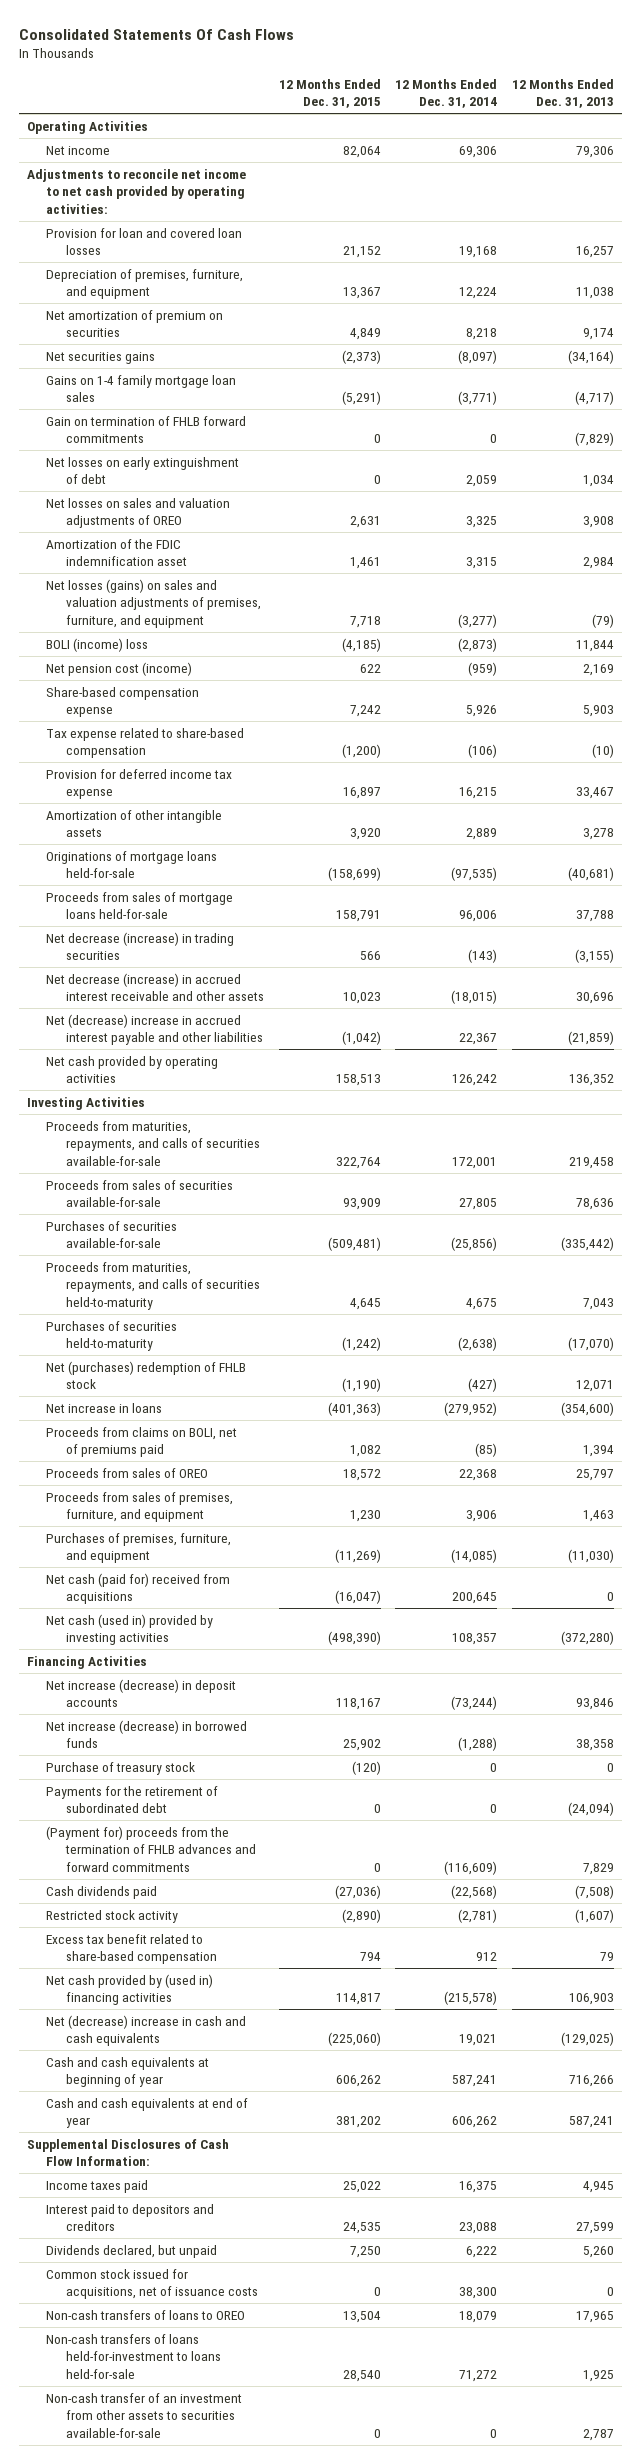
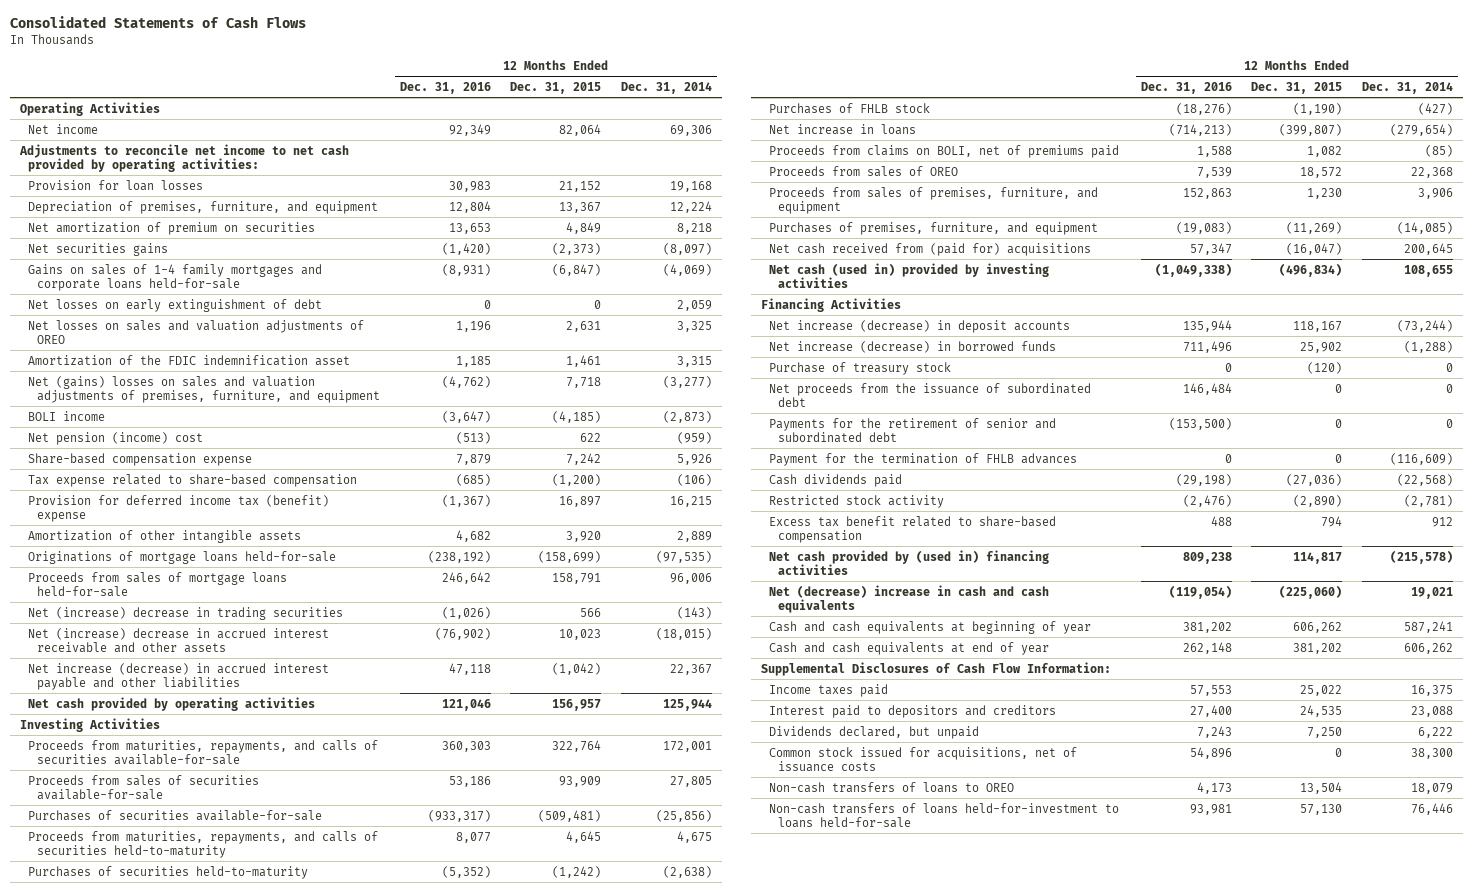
[19,29,295,41] Consolidated Statements Of Cash Flows -> [10,16,307,29] Consolidated Statements of Cash Flows
[512,78,615,109] 12 Months Ended Dec. 31, 2013 -> none
none -> [399,81,491,94] Dec. 31, 2016
[46,227,243,256] Provision for loan and covered loan losses -> [28,179,204,191] Provision for loan losses
[46,374,237,403] Gains on 1-4 family mortgage loan sales -> none
[46,415,247,444] Gain on termination of FHLB forward commitments -> none
none -> [28,263,323,291] Gains on sales of 1-4 family mortgages and corporate loans held-for-sale
[46,578,261,628] Net losses (gains) on sales and valuation adjustments of premises, furniture, and equipment -> [28,375,380,403] Net (gains) losses on sales and valuation adjustments of premises, furniture, and equipment
[46,637,149,652] BOLI (income) loss -> [28,410,106,421] BOLI income
[46,661,193,676] Net pension cost (income) -> [28,431,204,445] Net pension (income) cost
[46,768,233,800] Provision for deferred income tax expense -> [28,494,330,522] Provision for deferred income tax (benefit) expense
[46,931,235,961] Net decrease (increase) in trading securities -> [28,606,344,620] Net (increase) decrease in trading securities
[46,972,264,1002] Net decrease (increase) in accrued interest receivable and other assets -> [28,627,330,653] Net (increase) decrease in accrued interest receivable and other assets
[46,1013,263,1046] Net (decrease) increase in accrued interest payable and other liabilities -> [28,662,330,690] Net increase (decrease) in accrued interest payable and other liabilities
[335,1074,381,1087] 158,513 -> [552,698,602,711] 156,957
[452,1074,498,1087] 126,242 -> [663,698,713,711] 125,944
[46,1360,247,1390] Net (purchases) redemption of FHLB stock -> [769,102,931,114] Purchases of FHLB stock
[327,1401,381,1416] (401,363) -> [1279,123,1343,136] (399,807)
[444,1401,498,1416] (279,952) -> [1390,123,1454,136] (279,654)
[46,1572,231,1605] Net cash (paid for) received from acquisitions -> [769,242,1092,256] Net cash received from (paid for) acquisitions
[327,1631,381,1646] (498,390) -> [1279,262,1343,277] (496,834)
[452,1633,498,1646] 108,357 -> [1404,264,1454,277] 108,655
none -> [769,382,1092,407] Net proceeds from the issuance of subordinated debt
[46,1785,219,1814] Payments for the retirement of subordinated debt -> [769,417,1057,443] Payments for the retirement of senior and subordinated debt
[46,1825,256,1872] (Payment for) proceeds from the termination of FHLB advances and forward commitments -> [769,452,1078,466] Payment for the termination of FHLB advances
[46,2392,243,2438] Non-cash transfer of an investment from other assets to securities available-for-sale -> none
[342,2369,381,2382] 28,540 -> [1300,803,1343,815] 57,130
[459,2369,498,2382] 71,272 -> [1411,802,1454,815] 76,446

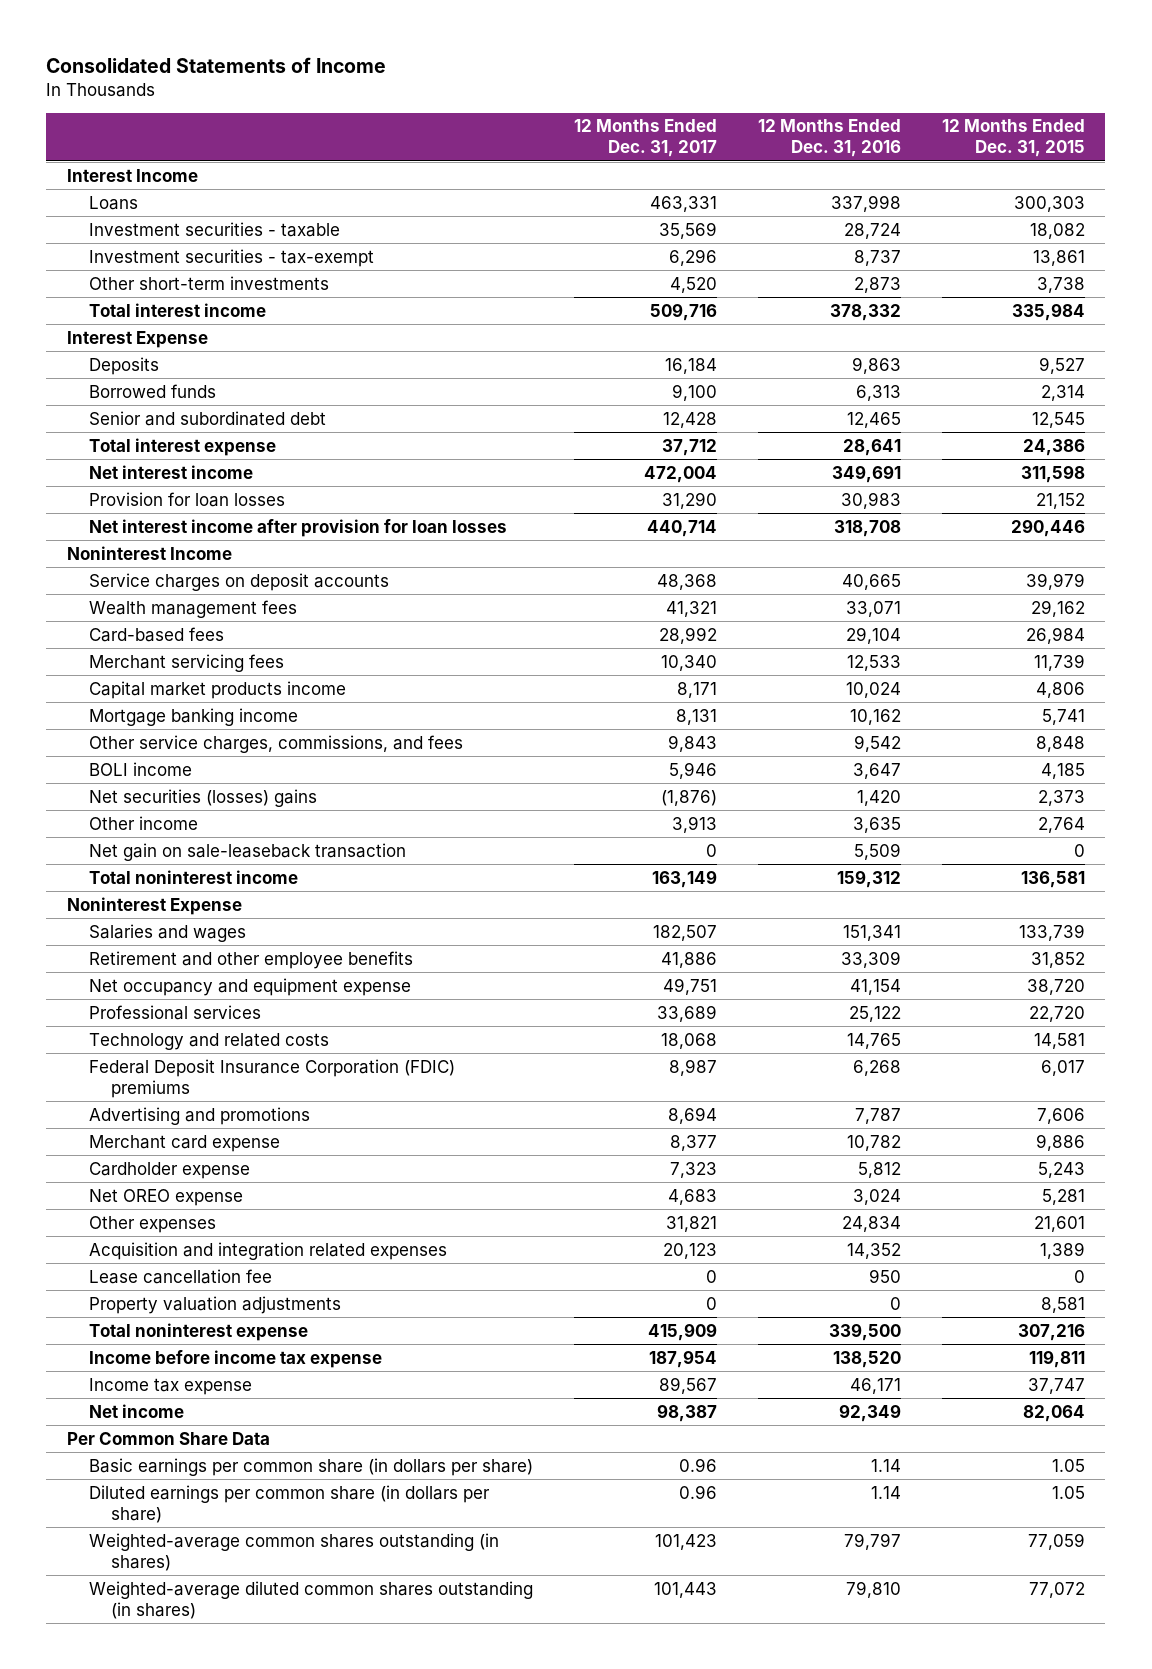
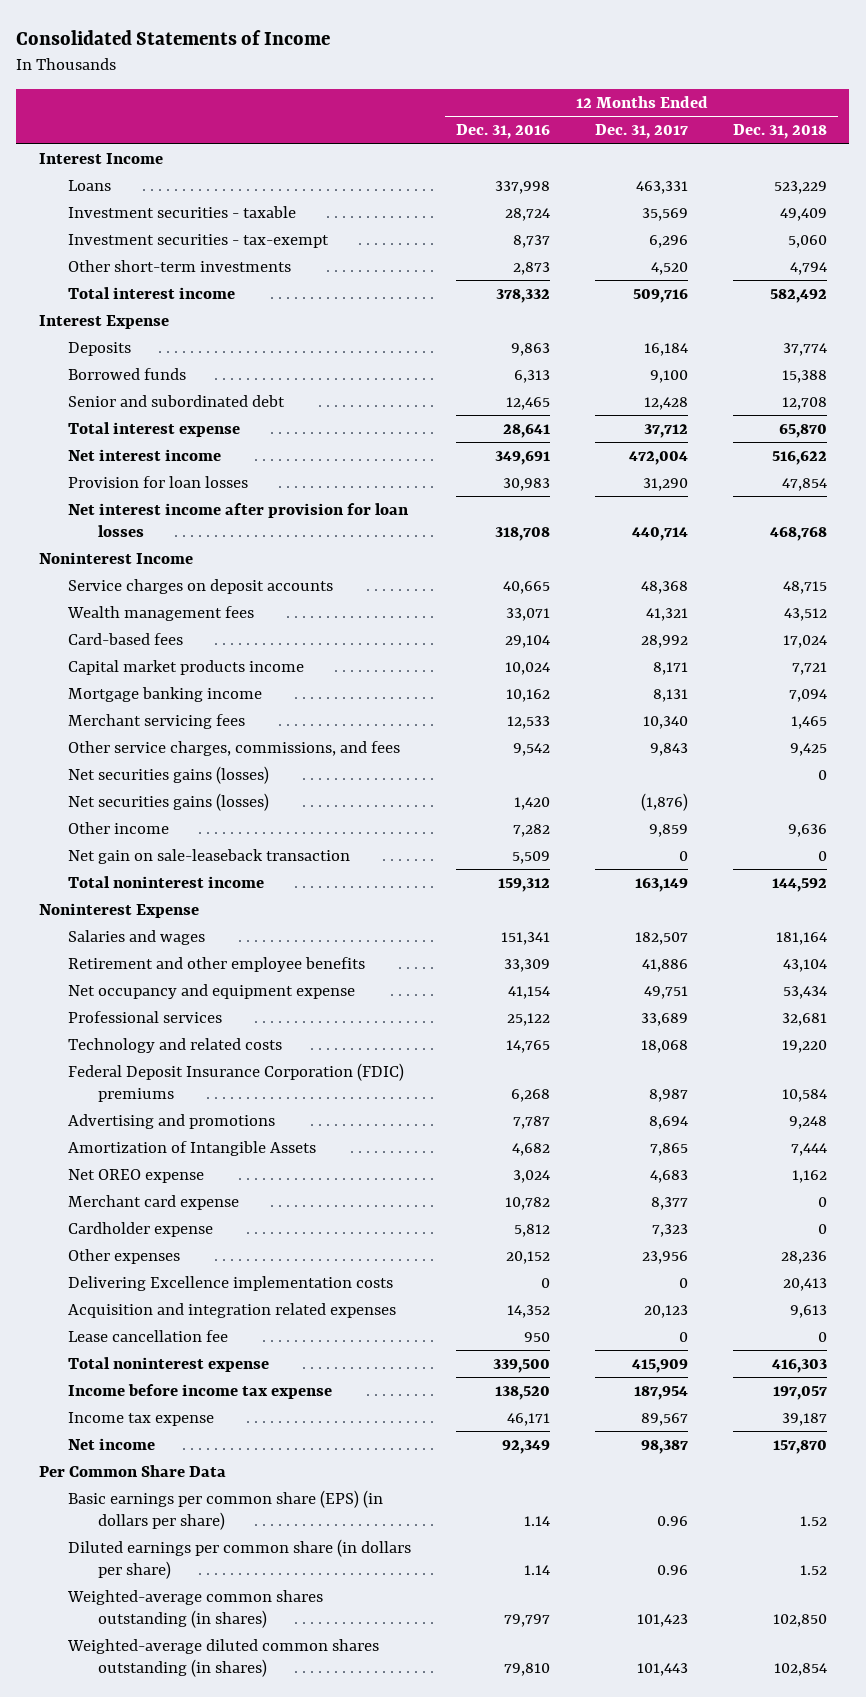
[941,119,1085,158] 12 Months Ended Dec. 31, 2015 -> none
none -> [733,124,828,140] Dec. 31, 2018
[89,653,285,672] Merchant servicing fees -> [68,713,246,729] Merchant servicing fees
[89,761,193,776] BOLI income -> none
none -> [68,765,270,784] Net securities gains (losses)
[89,788,318,807] Net securities (losses) gains -> [68,792,270,811] Net securities gains (losses)
[671,815,717,833] 3,913 -> [649,823,689,837] 9,859
[852,816,901,833] 3,635 -> [513,823,551,837] 7,282
none -> [68,1140,317,1156] Amortization of Intangible Assets
[89,1188,244,1206] Net OREO expense -> [68,1168,205,1183] Net OREO expense
[665,1215,717,1232] 31,821 -> [642,1250,689,1264] 23,956
[841,1215,901,1232] 24,834 -> [506,1250,551,1264] 20,152
none -> [68,1275,394,1291] Delivering Excellence implementation costs
[89,1295,342,1314] Property valuation adjustments -> none
[89,1457,534,1476] Basic earnings per common share (in dollars per share) -> [68,1489,384,1531] Basic earnings per common share (EPS) (in dollars per share)

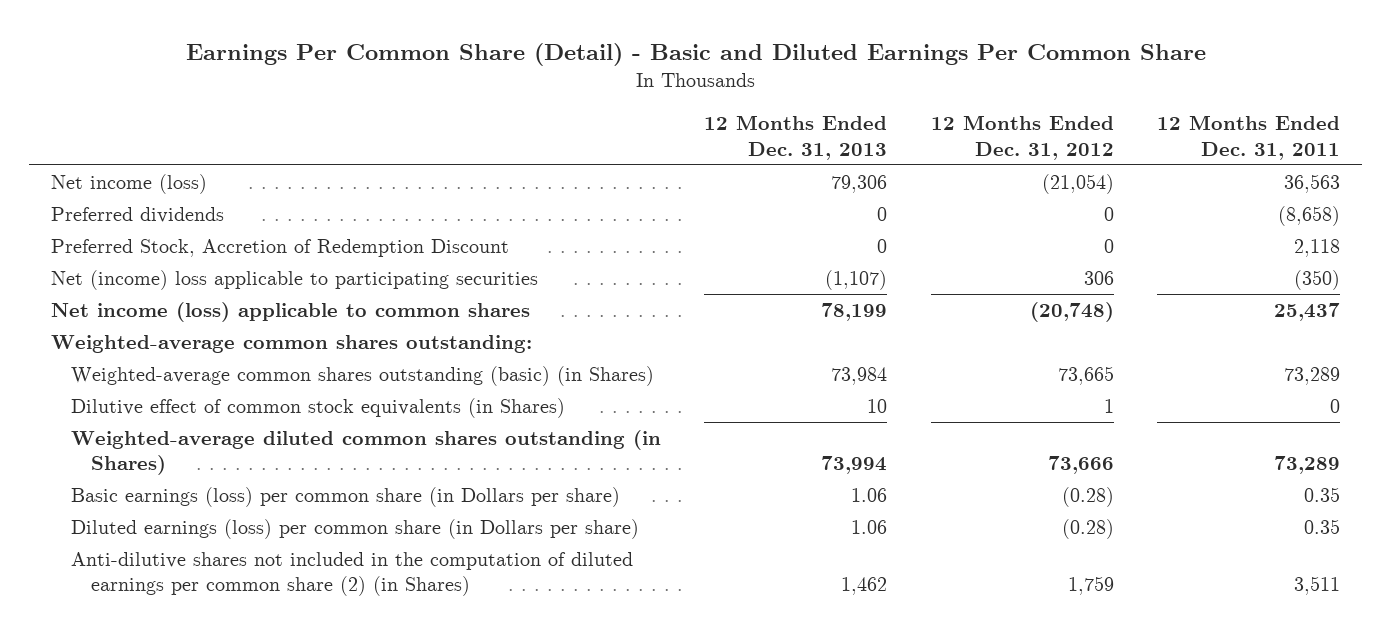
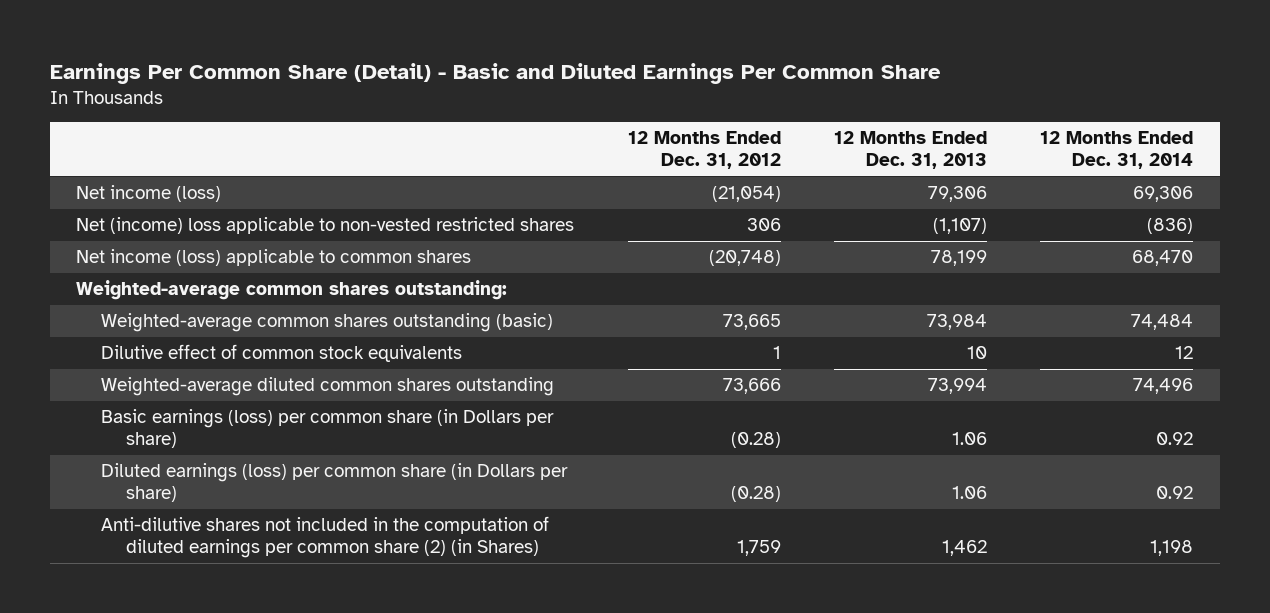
[1156,114,1340,160] 12 Months Ended Dec. 31, 2011 -> none
none -> [1040,131,1194,170] 12 Months Ended Dec. 31, 2014
[51,206,225,223] Preferred dividends -> none
[51,238,510,257] Preferred Stock, Accretion of Redemption Discount -> none
[51,269,539,290] Net (income) loss applicable to participating securities -> [76,217,575,235] Net (income) loss applicable to non-vested restricted shares
[70,365,654,386] Weighted-average common shares outstanding (basic) (in Shares) -> [101,313,554,333] Weighted-average common shares outstanding (basic)
[70,397,565,418] Dilutive effect of common stock equivalents (in Shares) -> [101,344,463,363] Dilutive effect of common stock equivalents
[70,429,661,476] Weighted-average diluted common shares outstanding (in Shares) -> [101,377,555,397] Weighted-average diluted common shares outstanding

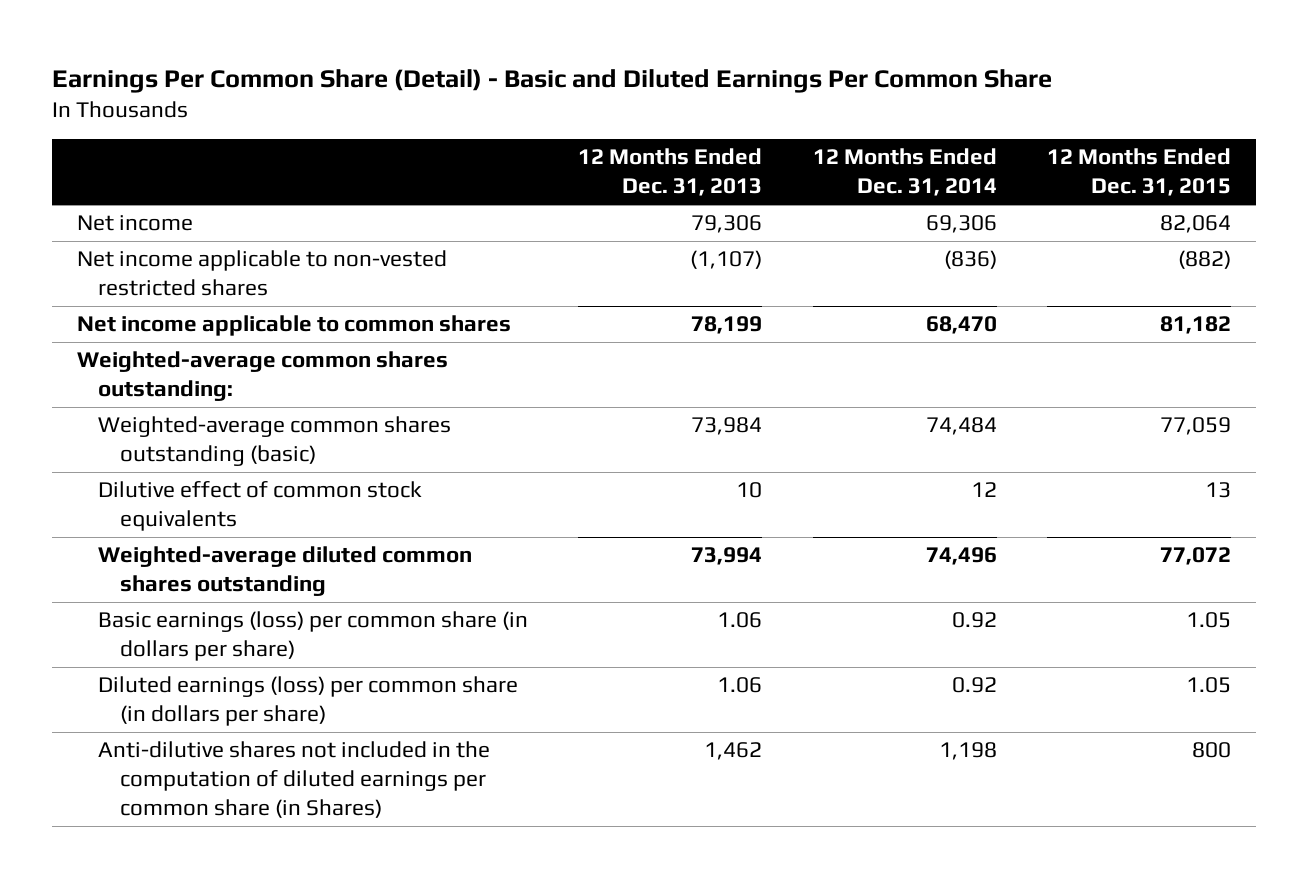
[627,131,781,170] 12 Months Ended Dec. 31, 2012 -> none
none -> [1046,148,1231,197] 12 Months Ended Dec. 31, 2015
[76,185,222,203] Net income (loss) -> [76,215,193,232] Net income
[76,217,575,235] Net (income) loss applicable to non-vested restricted shares -> [76,250,447,297] Net income applicable to non-vested restricted shares
[76,249,472,267] Net income (loss) applicable to common shares -> [76,315,511,337] Net income applicable to common shares
[101,409,555,448] Basic earnings (loss) per common share (in Dollars per share) -> [98,611,529,662] Basic earnings (loss) per common share (in dollars per share)
[101,463,569,502] Diluted earnings (loss) per common share (in Dollars per share) -> [98,676,519,727] Diluted earnings (loss) per common share (in dollars per share)
[101,516,550,558] Anti-dilutive shares not included in the computation of diluted earnings per common share (2) (in Shares) -> [98,741,491,818] Anti-dilutive shares not included in the computation of diluted earnings per common share (in Shares)

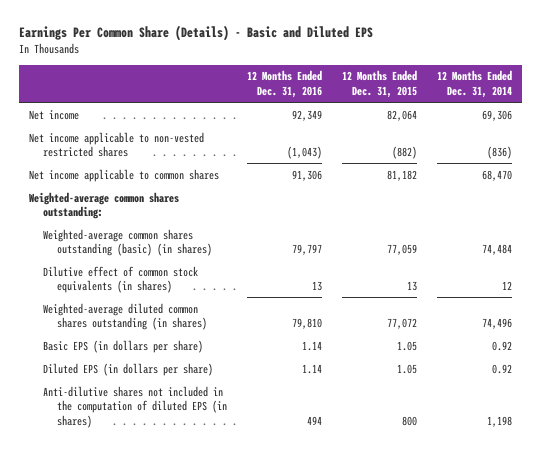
[51,68,1052,93] Earnings Per Common Share (Detail) - Basic and Diluted Earnings Per Common Share -> [18,25,373,42] Earnings Per Common Share (Details) - Basic and Diluted EPS
[578,148,763,197] 12 Months Ended Dec. 31, 2013 -> none
none -> [246,70,322,98] 12 Months Ended Dec. 31, 2016
[98,416,452,467] Weighted-average common shares outstanding (basic) -> [42,228,212,257] Weighted-average common shares outstanding (basic) (in shares)
[98,481,423,532] Dilutive effect of common stock equivalents -> [42,265,198,294] Dilutive effect of common stock equivalents (in shares)
[98,546,473,597] Weighted-average diluted common shares outstanding -> [42,302,207,331] Weighted-average diluted common shares outstanding (in shares)
[98,611,529,662] Basic earnings (loss) per common share (in dollars per share) -> [42,339,203,353] Basic EPS (in dollars per share)
[98,676,519,727] Diluted earnings (loss) per common share (in dollars per share) -> [42,362,213,376] Diluted EPS (in dollars per share)
[98,741,491,818] Anti-dilutive shares not included in the computation of diluted earnings per common share (in Shares) -> [42,385,227,428] Anti-dilutive shares not included in the computation of diluted EPS (in shares)

